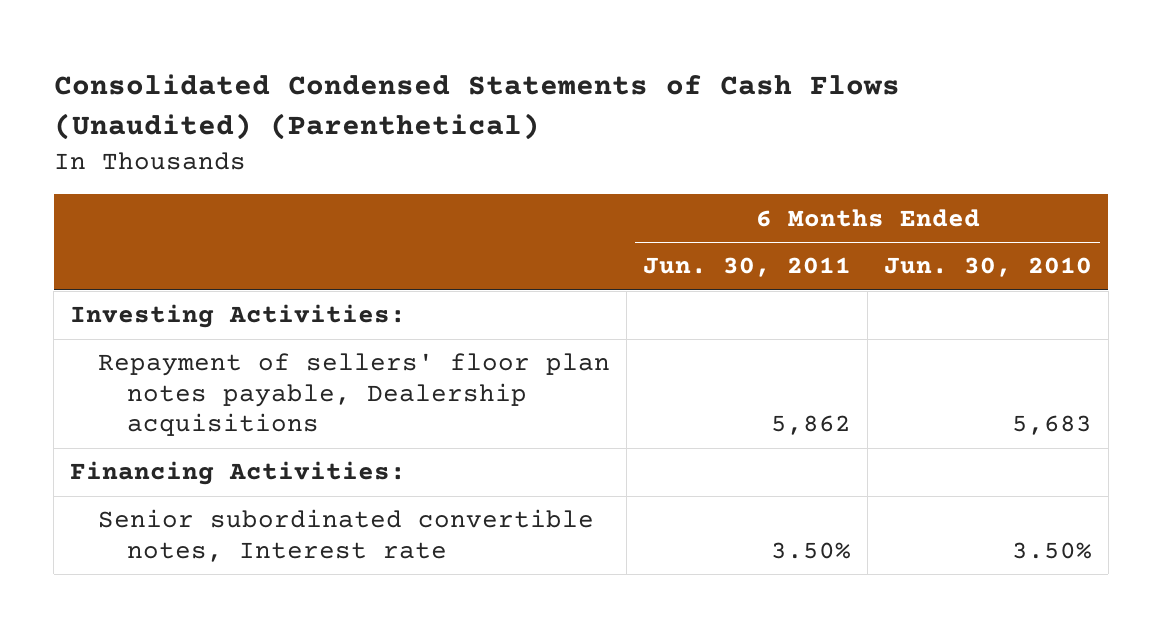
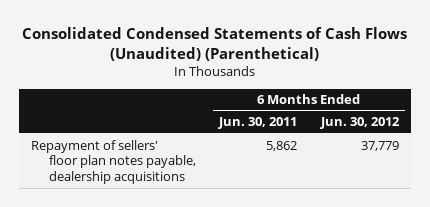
[883,257,1092,278] Jun. 30, 2010 -> none
none -> [319,117,400,130] Jun. 30, 2012
[70,304,407,329] Investing Activities: -> none
[70,461,407,486] Financing Activities: -> none
[98,509,595,562] Senior subordinated convertible notes, Interest rate -> none
[98,353,611,437] Repayment of sellers' floor plan notes payable, Dealership acquisitions -> [31,139,196,185] Repayment of sellers' floor plan notes payable, dealership acquisitions

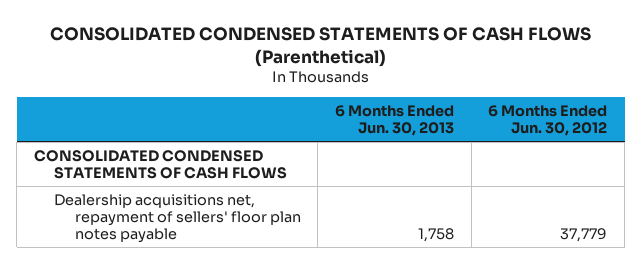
[21,27,407,61] Consolidated Condensed Statements of Cash Flows (Unaudited) (Parenthetical) -> [49,26,591,67] CONSOLIDATED CONDENSED STATEMENTS OF CASH FLOWS (Parenthetical)
[218,117,298,130] Jun. 30, 2011 -> none
none -> [335,105,455,137] 6 Months Ended Jun. 30, 2013
none -> [33,149,288,179] CONSOLIDATED CONDENSED STATEMENTS OF CASH FLOWS
[31,139,196,185] Repayment of sellers' floor plan notes payable, dealership acquisitions -> [54,193,301,243] Dealership acquisitions net, repayment of sellers' floor plan notes payable

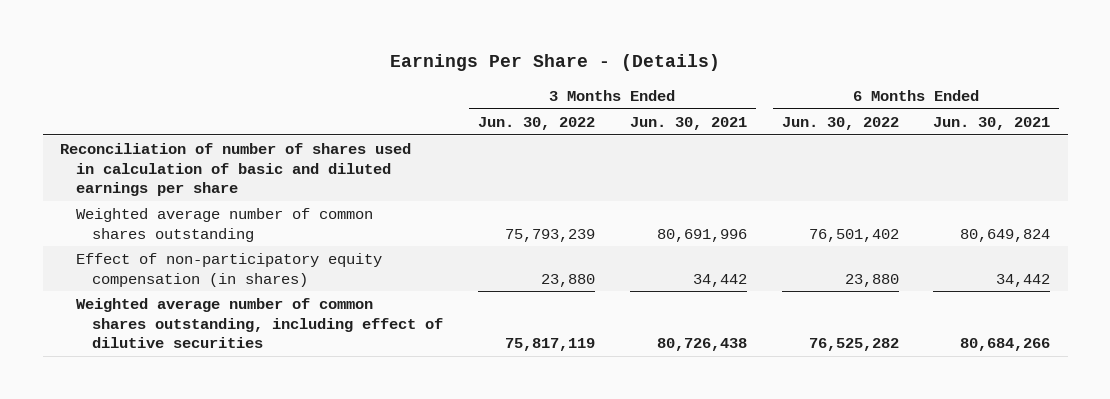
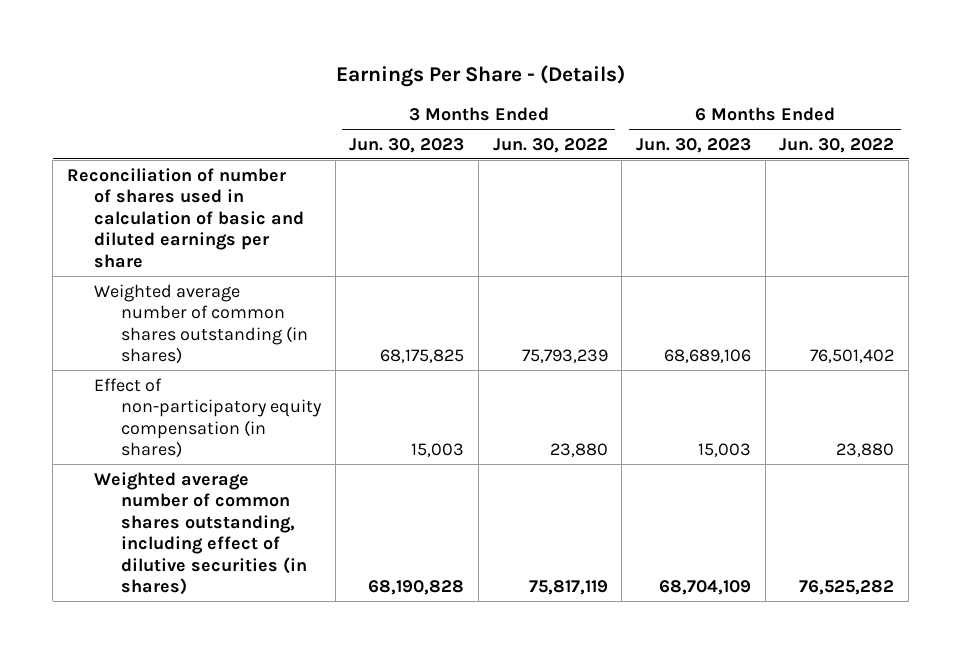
[629,116,747,130] Jun. 30, 2021 -> none
[933,116,1051,130] Jun. 30, 2021 -> none
none -> [349,137,465,153] Jun. 30, 2023
none -> [636,137,752,153] Jun. 30, 2023
[76,208,374,242] Weighted average number of common shares outstanding -> [94,283,309,365] Weighted average number of common shares outstanding (in shares)
[76,298,444,349] Weighted average number of common shares outstanding, including effect of dilutive securities -> [94,471,308,596] Weighted average number of common shares outstanding, including effect of dilutive securities (in shares)

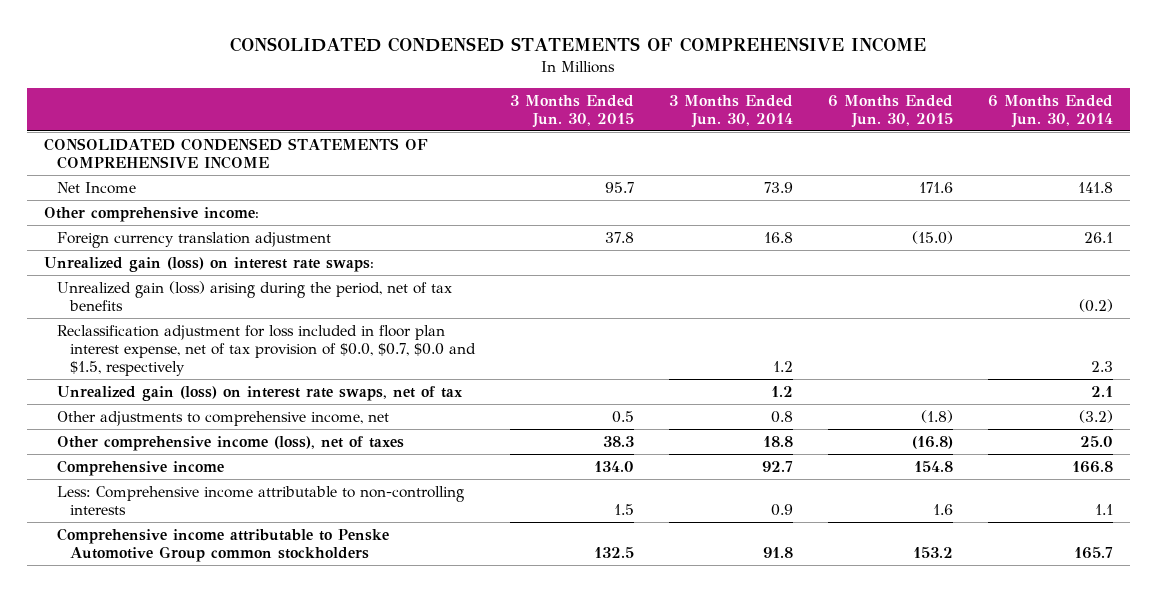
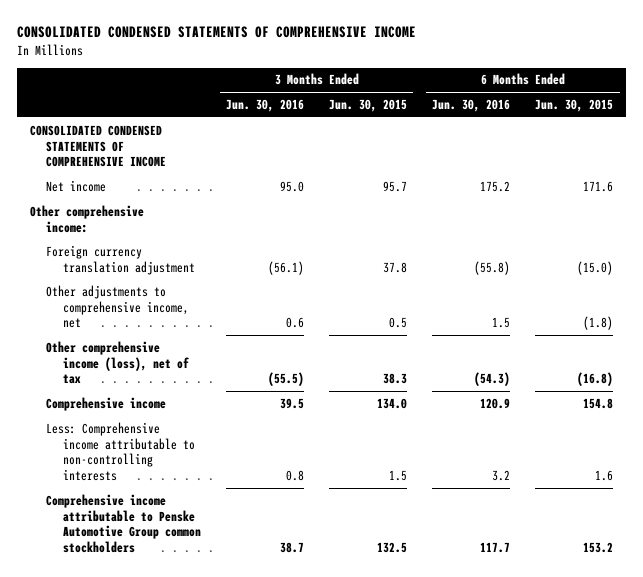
[668,94,793,128] 3 Months Ended Jun. 30, 2014 -> none
[987,94,1113,128] 6 Months Ended Jun. 30, 2014 -> none
none -> [226,99,305,113] Jun. 30, 2016
none -> [432,99,511,113] Jun. 30, 2016
[57,181,137,194] Net Income -> [46,179,107,192] Net income
[44,256,375,272] Unrealized gain (loss) on interest rate swaps: -> none
[57,280,453,311] Unrealized gain (loss) arising during the period, net of tax benefits -> none
[57,324,477,376] Reclassification adjustment for loss included in floor plan interest expense, net of tax provision of $0.0, $0.7, $0.0 and $1.5, respectively -> none
[57,385,464,401] Unrealized gain (loss) on interest rate swaps, net of tax -> none
[57,435,405,451] Other comprehensive income (loss), net of taxes -> [46,340,189,385] Other comprehensive income (loss), net of tax

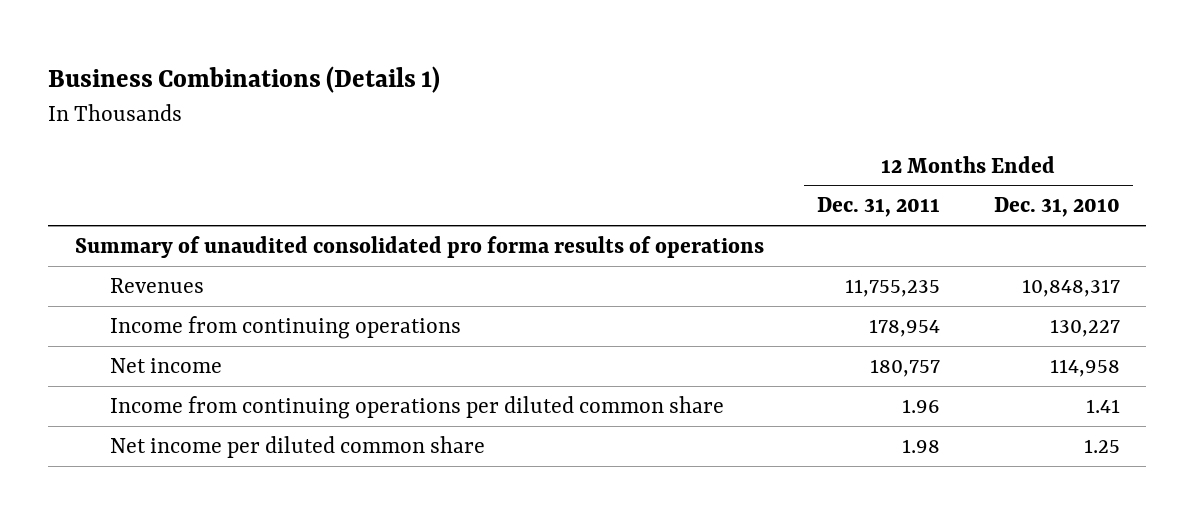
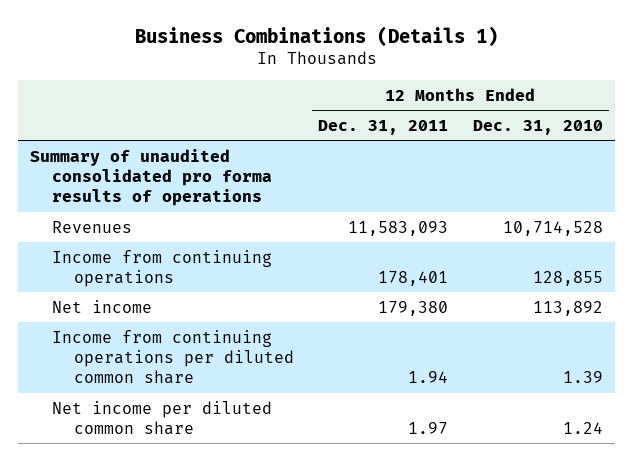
[845,278,941,297] 11,755,235 -> [348,220,449,236] 11,583,093
[1021,278,1120,297] 10,848,317 -> [502,220,603,236] 10,714,528
[869,318,941,337] 178,954 -> [378,270,449,286] 178,401
[1049,318,1120,337] 130,227 -> [532,270,603,286] 128,855
[870,358,941,377] 180,757 -> [378,300,449,316] 179,380
[1049,358,1120,377] 114,958 -> [532,300,603,316] 113,892
[902,398,941,413] 1.96 -> [408,371,449,384] 1.94
[1085,398,1120,413] 1.41 -> [562,371,603,384] 1.39
[902,438,941,453] 1.98 -> [408,421,449,434] 1.97
[1083,438,1120,453] 1.25 -> [562,421,603,434] 1.24

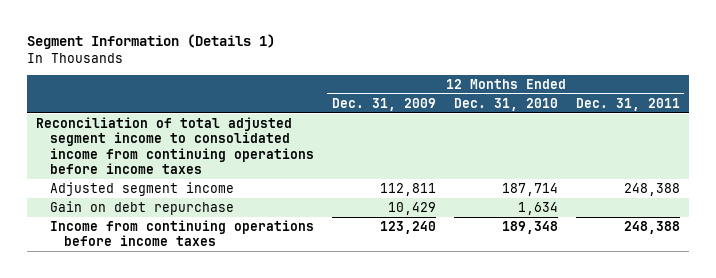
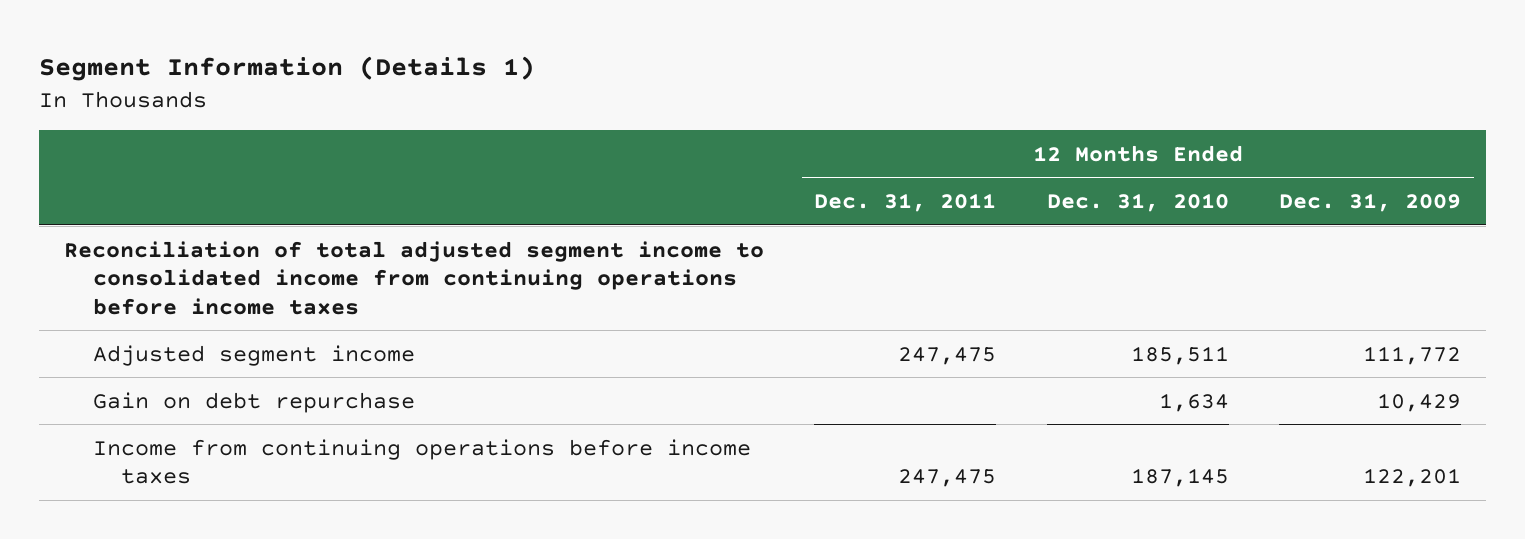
[379,183,436,197] 112,811 -> [1363,345,1462,365] 111,772
[501,183,558,197] 187,714 -> [1130,345,1229,365] 185,511
[623,183,680,197] 248,388 -> [898,346,997,365] 247,475
[379,221,436,235] 123,240 -> [1363,468,1462,488] 122,201
[501,221,558,235] 189,348 -> [1130,468,1229,488] 187,145
[623,221,680,235] 248,388 -> [898,469,997,488] 247,475

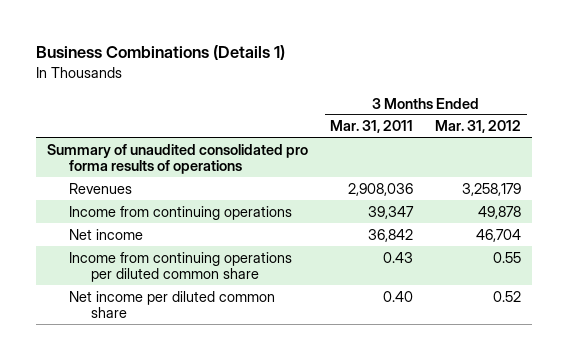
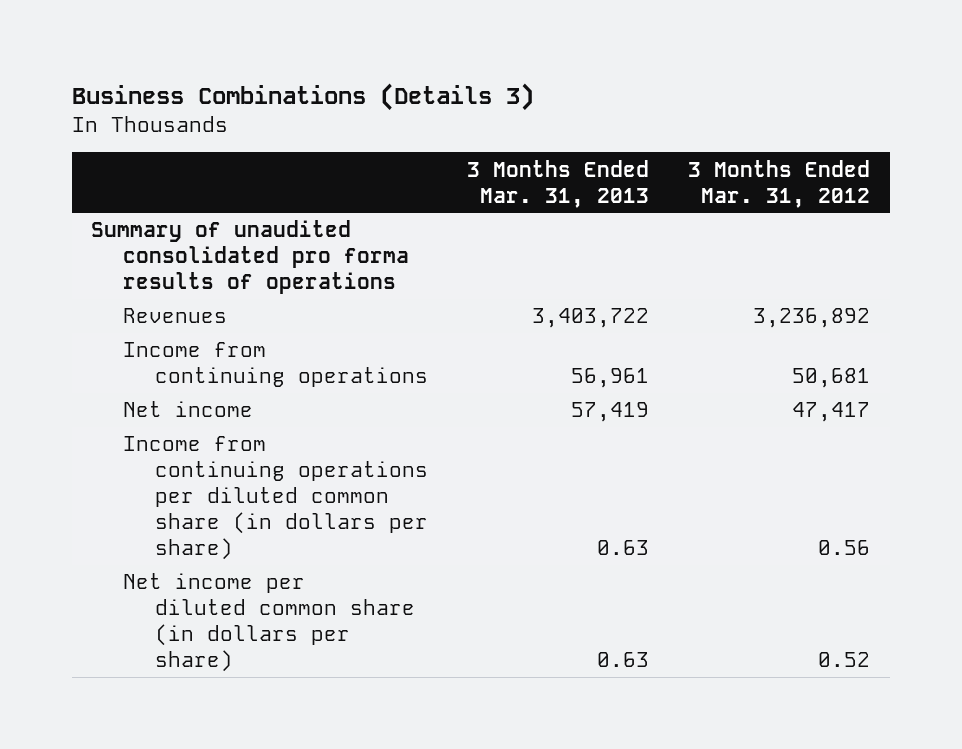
[36,45,286,61] Business Combinations (Details 1) -> [71,82,534,111] Business Combinations (Details 3)
[330,120,414,134] Mar. 31, 2011 -> none
none -> [467,159,650,208] 3 Months Ended Mar. 31, 2013
[462,182,522,196] 3,258,179 -> [753,308,871,329] 3,236,892
[478,205,522,219] 49,878 -> [792,368,871,389] 50,681
[476,228,522,242] 46,704 -> [792,402,871,423] 47,417
[68,251,292,283] Income from continuing operations per diluted common share -> [123,436,429,561] Income from continuing operations per diluted common share (in dollars per share)
[493,251,522,263] 0.55 -> [818,540,871,556] 0.56
[68,290,275,319] Net income per diluted common share -> [123,573,416,673] Net income per diluted common share (in dollars per share)

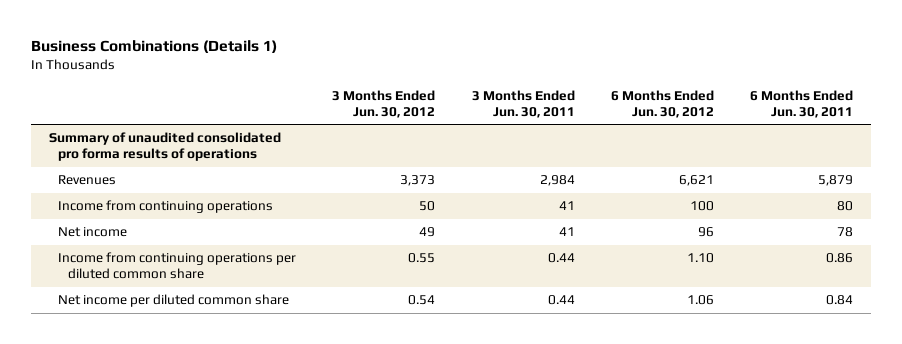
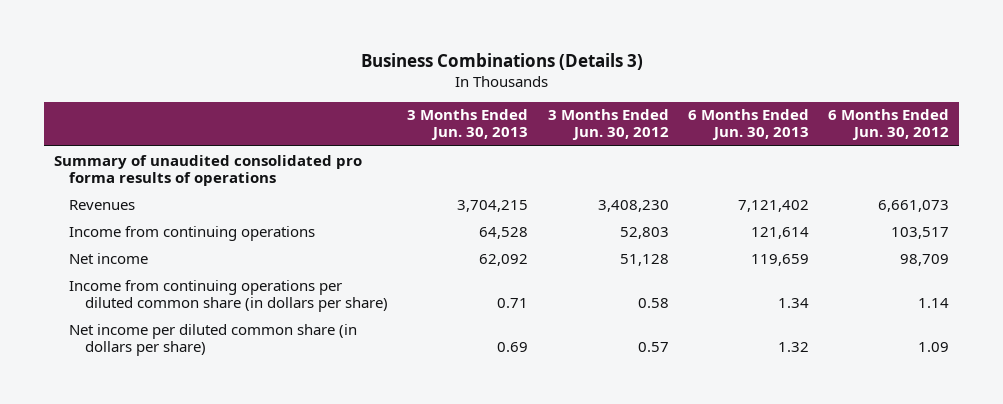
[30,40,277,54] Business Combinations (Details 1) -> [360,52,643,70] Business Combinations (Details 3)
[471,89,575,118] 3 Months Ended Jun. 30, 2011 -> none
[749,89,853,118] 6 Months Ended Jun. 30, 2011 -> none
none -> [407,109,529,141] 3 Months Ended Jun. 30, 2013
none -> [688,109,810,141] 6 Months Ended Jun. 30, 2013
[400,175,436,187] 3,373 -> [597,199,669,212] 3,408,230
[678,175,714,187] 6,621 -> [878,199,950,212] 6,661,073
[419,201,436,212] 50 -> [619,226,669,239] 52,803
[689,201,714,212] 100 -> [891,226,950,239] 103,517
[419,227,436,238] 49 -> [619,253,669,266] 51,128
[697,227,714,238] 96 -> [900,253,950,266] 98,709
[58,252,297,280] Income from continuing operations per diluted common share -> [69,279,388,312] Income from continuing operations per diluted common share (in dollars per share)
[408,253,436,264] 0.55 -> [637,297,669,308] 0.58
[686,253,714,264] 1.10 -> [918,297,950,308] 1.14
[58,294,290,308] Net income per diluted common share -> [69,323,358,356] Net income per diluted common share (in dollars per share)
[408,295,436,306] 0.54 -> [637,341,669,352] 0.57
[686,295,714,306] 1.06 -> [918,341,950,352] 1.09

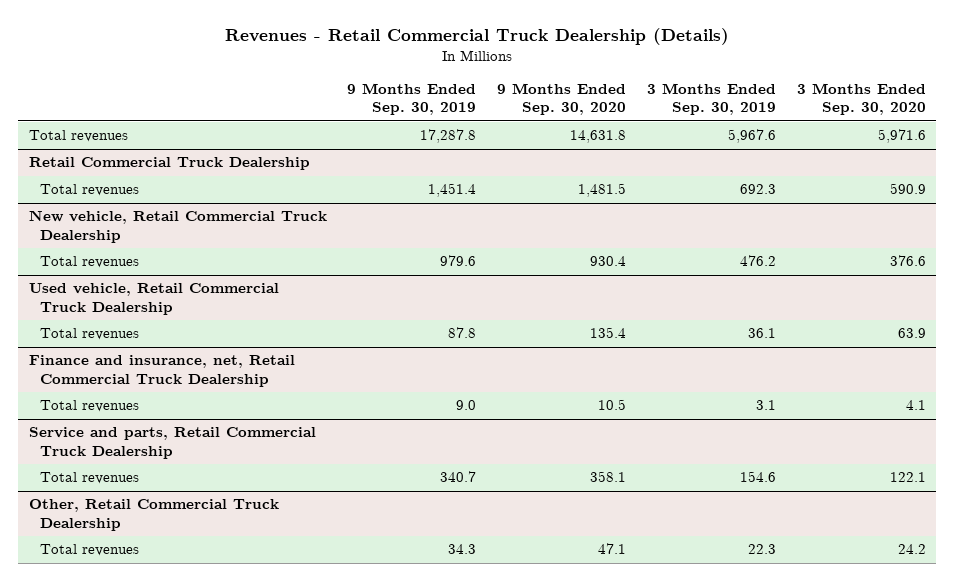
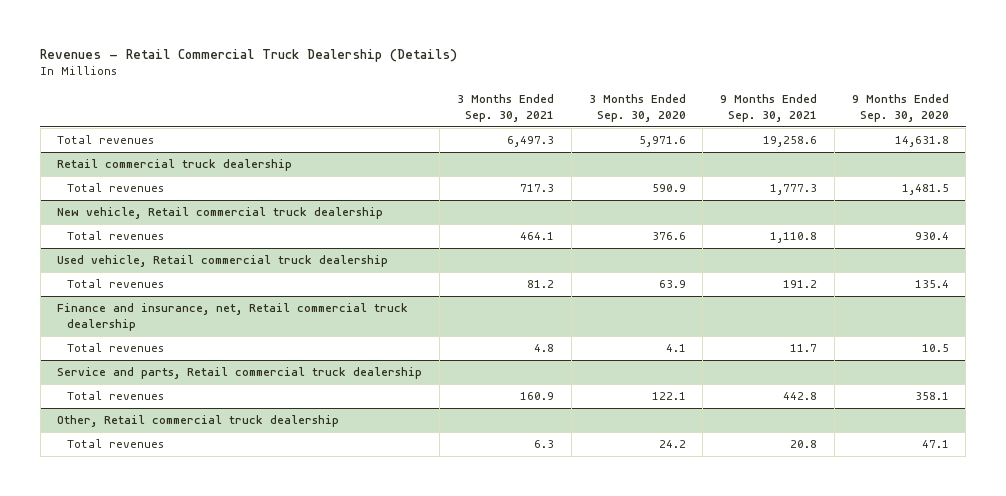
[347,83,477,116] 9 Months Ended Sep. 30, 2019 -> none
[646,83,776,116] 3 Months Ended Sep. 30, 2019 -> none
none -> [457,94,555,122] 3 Months Ended Sep. 30, 2021
none -> [720,94,818,122] 9 Months Ended Sep. 30, 2021
[28,157,310,171] Retail Commercial Truck Dealership -> [57,159,293,172] Retail commercial truck dealership
[28,210,327,243] New vehicle, Retail Commercial Truck Dealership -> [57,207,384,220] New vehicle, Retail commercial truck dealership
[28,283,279,315] Used vehicle, Retail Commercial Truck Dealership -> [57,255,389,268] Used vehicle, Retail commercial truck dealership
[28,355,295,387] Finance and insurance, net, Retail Commercial Truck Dealership -> [57,303,409,331] Finance and insurance, net, Retail commercial truck dealership
[28,427,316,459] Service and parts, Retail Commercial Truck Dealership -> [57,367,423,380] Service and parts, Retail commercial truck dealership
[28,499,279,531] Other, Retail Commercial Truck Dealership -> [57,415,340,428] Other, Retail commercial truck dealership

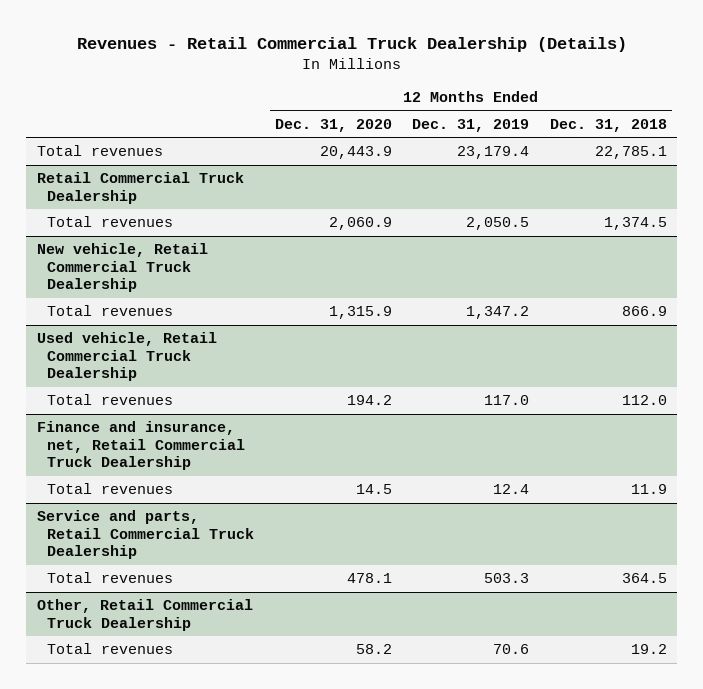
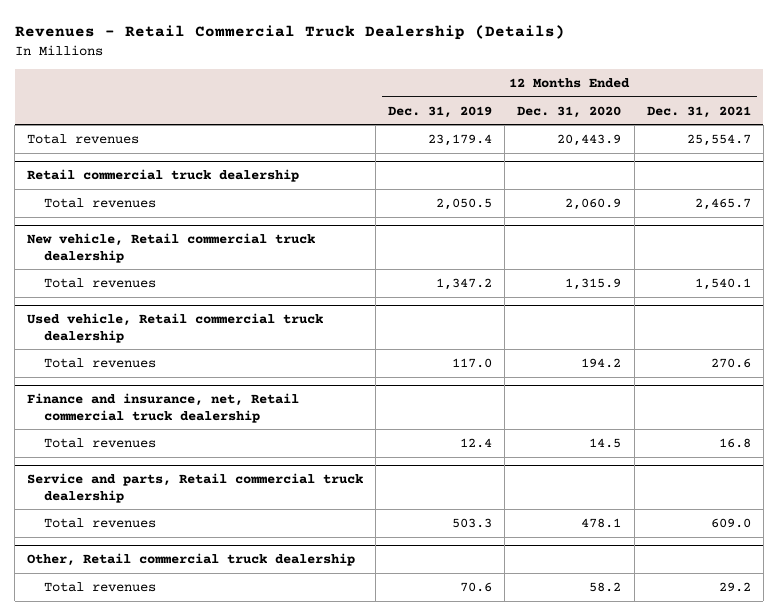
[549,118,667,132] Dec. 31, 2018 -> none
none -> [646,105,751,118] Dec. 31, 2021
[36,172,244,204] Retail Commercial Truck Dealership -> [27,169,300,183] Retail commercial truck dealership
[36,243,208,293] New vehicle, Retail Commercial Truck Dealership -> [27,233,316,263] New vehicle, Retail commercial truck dealership
[36,332,217,382] Used vehicle, Retail Commercial Truck Dealership -> [27,313,324,343] Used vehicle, Retail commercial truck dealership
[36,421,246,471] Finance and insurance, net, Retail Commercial Truck Dealership -> [27,393,300,423] Finance and insurance, net, Retail commercial truck dealership
[36,510,255,560] Service and parts, Retail Commercial Truck Dealership -> [27,473,364,503] Service and parts, Retail commercial truck dealership
[36,599,253,631] Other, Retail Commercial Truck Dealership -> [27,553,356,567] Other, Retail commercial truck dealership

